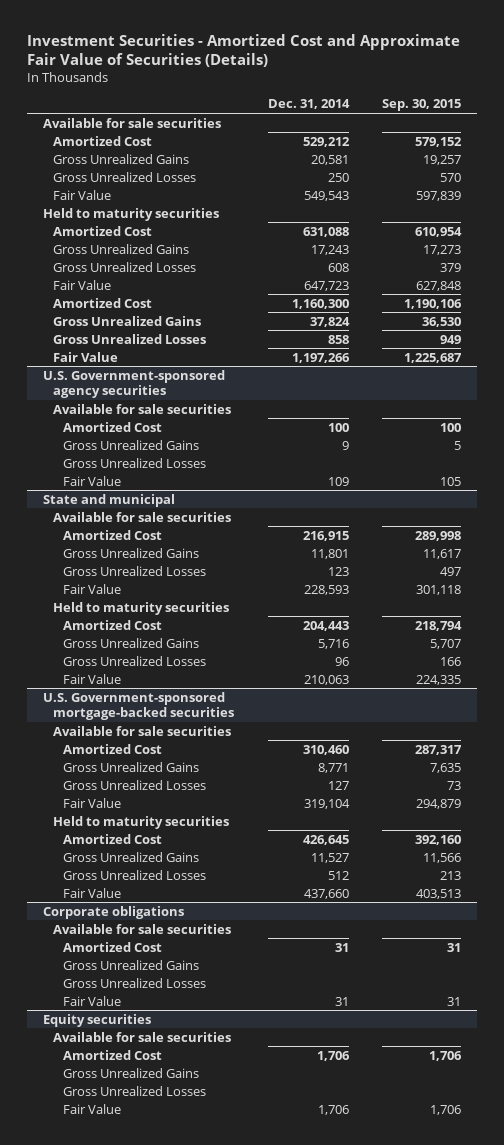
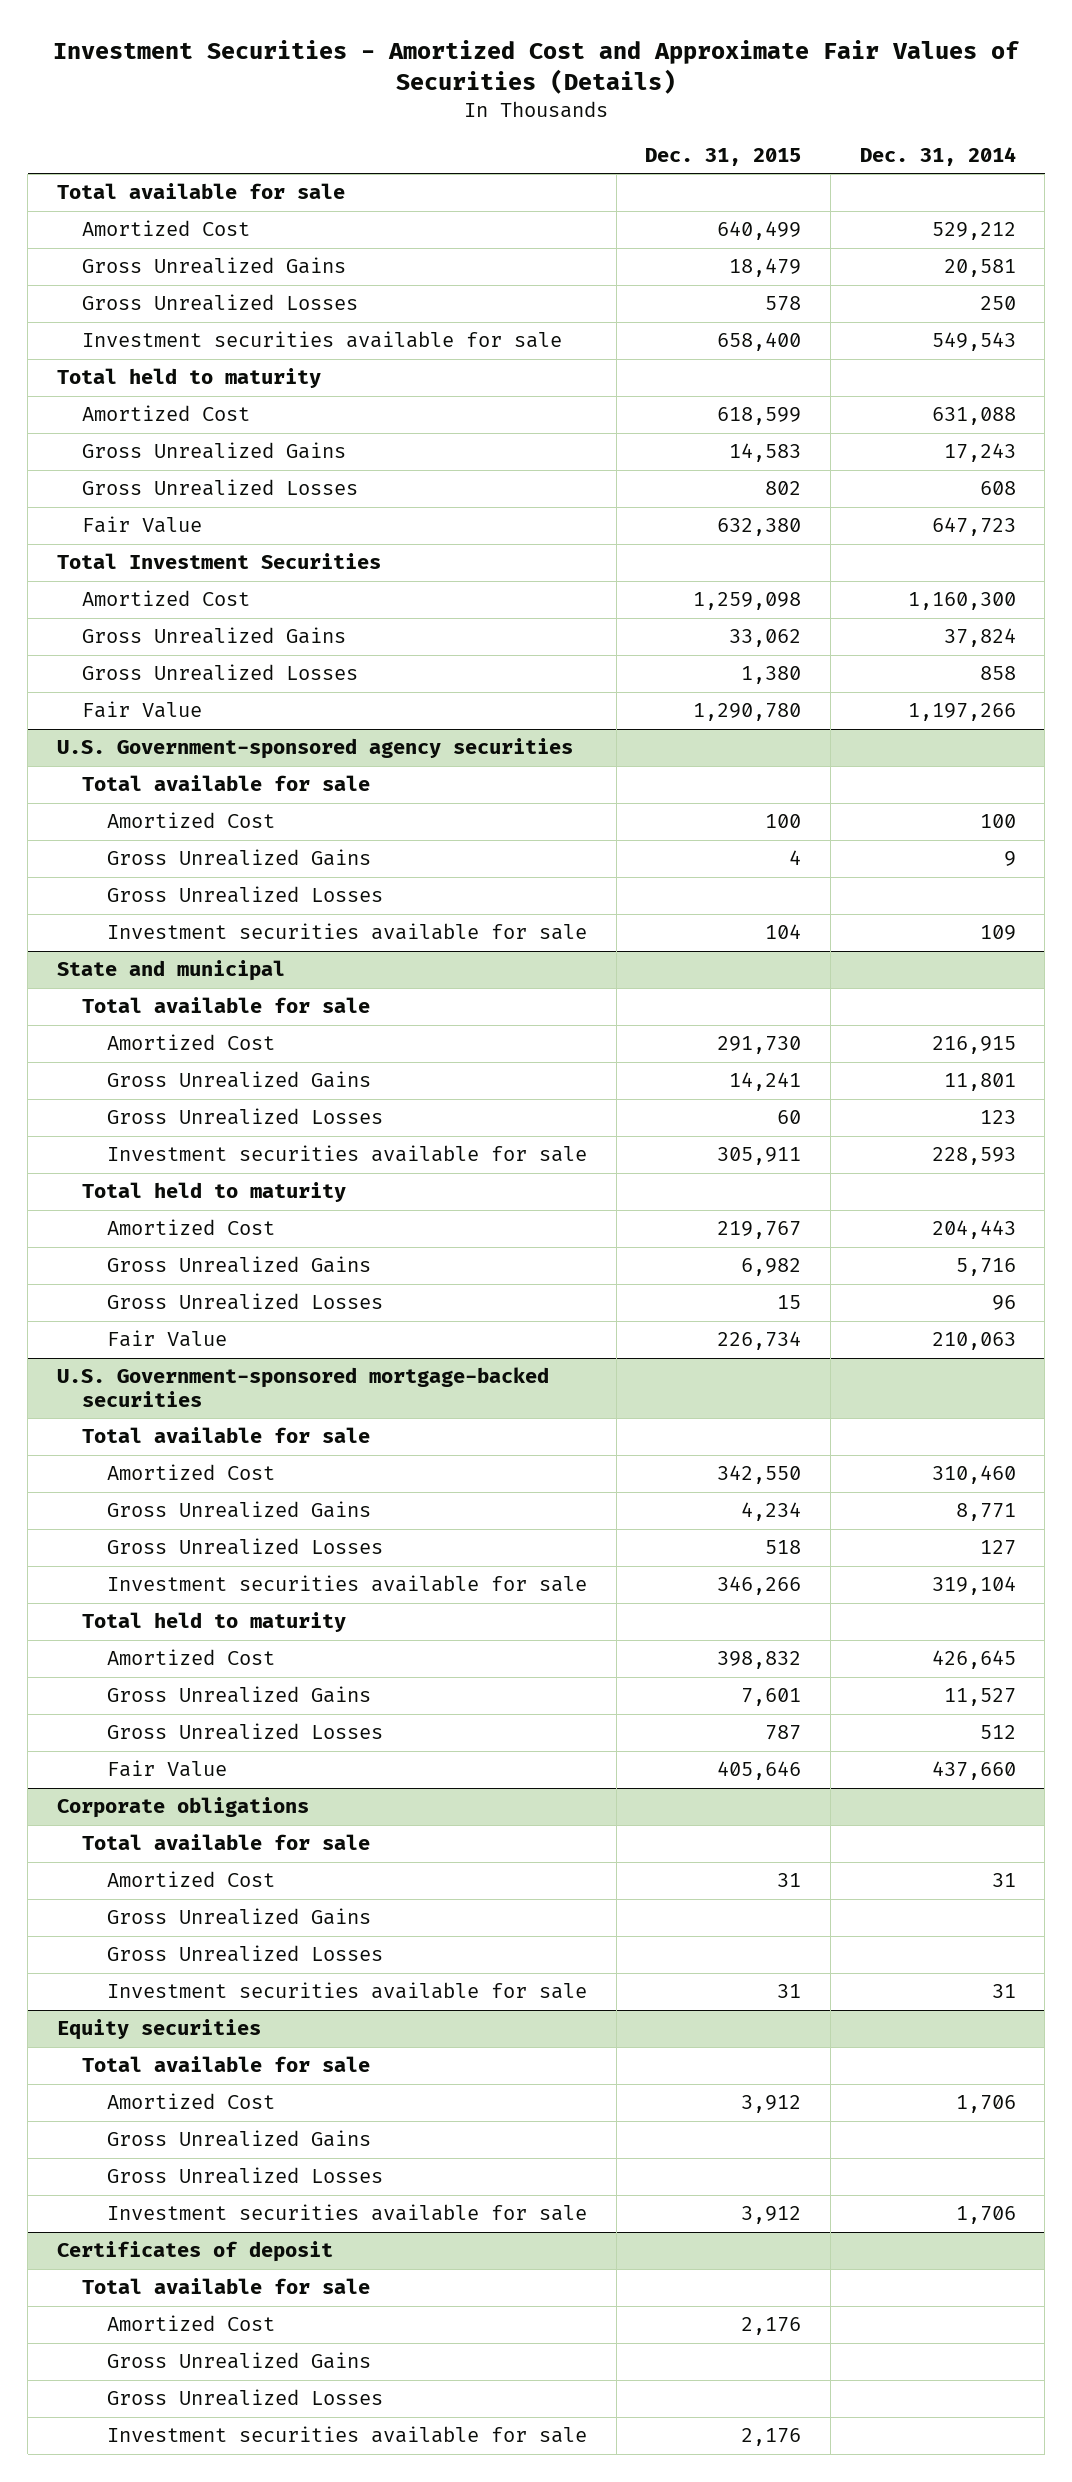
[26,34,460,68] Investment Securities - Amortized Cost and Approximate Fair Value of Securities (Details) -> [53,39,1020,94] Investment Securities - Amortized Cost and Approximate Fair Values of Securities (Details)
[381,99,461,112] Sep. 30, 2015 -> none
none -> [645,147,802,166] Dec. 31, 2015
[43,117,222,128] Available for sale securities -> [56,183,345,200] Total available for sale
[53,189,112,200] Fair Value -> [82,331,563,349] Investment securities available for sale
[43,207,220,221] Held to maturity securities -> [56,368,321,389] Total held to maturity
none -> [56,553,381,570] Total Investment Securities
[53,403,232,414] Available for sale securities -> [82,775,371,792] Total available for sale
[62,475,121,486] Fair Value -> [107,923,588,941] Investment securities available for sale
[53,511,232,522] Available for sale securities -> [82,997,371,1014] Total available for sale
[62,583,121,594] Fair Value -> [107,1145,588,1163] Investment securities available for sale
[53,601,230,615] Held to maturity securities -> [82,1182,347,1203] Total held to maturity
[53,725,232,736] Available for sale securities -> [82,1427,371,1444] Total available for sale
[62,797,121,808] Fair Value -> [107,1575,588,1593] Investment securities available for sale
[53,815,230,829] Held to maturity securities -> [82,1612,347,1633] Total held to maturity
[53,923,232,934] Available for sale securities -> [82,1834,371,1851] Total available for sale
[62,995,121,1006] Fair Value -> [107,1982,588,2000] Investment securities available for sale
[53,1031,232,1042] Available for sale securities -> [82,2056,371,2073] Total available for sale
[62,1103,121,1114] Fair Value -> [107,2204,588,2222] Investment securities available for sale
none -> [56,2241,333,2263] Certificates of deposit
none -> [82,2278,371,2295] Total available for sale
none -> [107,2315,276,2332] Amortized Cost
none -> [107,2352,372,2370] Gross Unrealized Gains
none -> [107,2389,384,2407] Gross Unrealized Losses
none -> [107,2426,588,2444] Investment securities available for sale

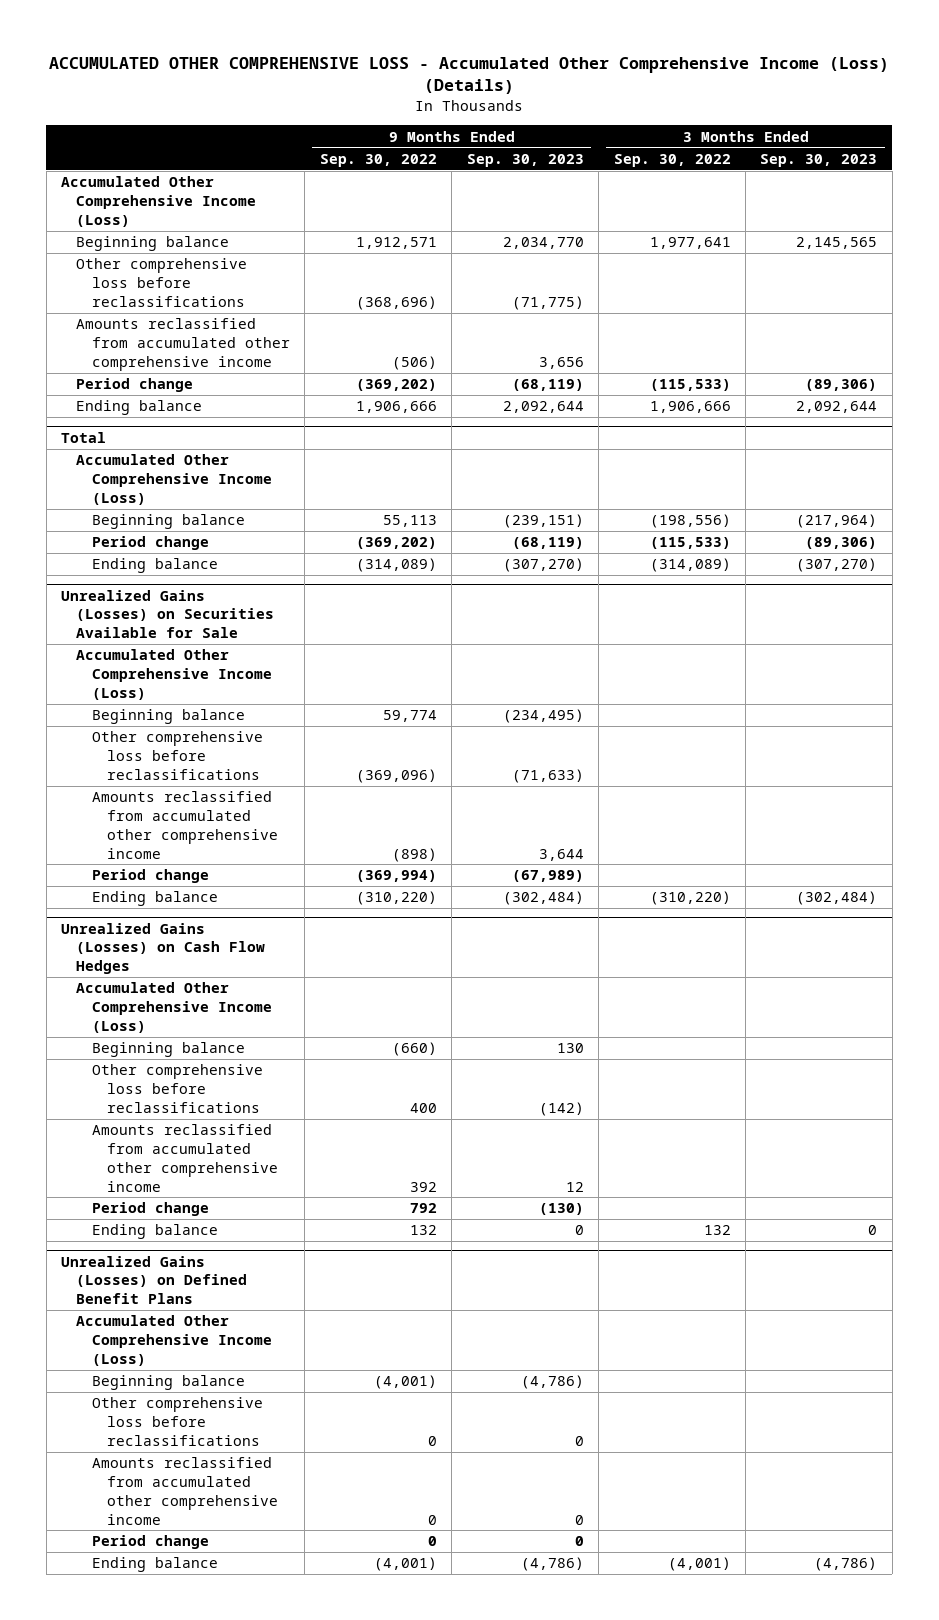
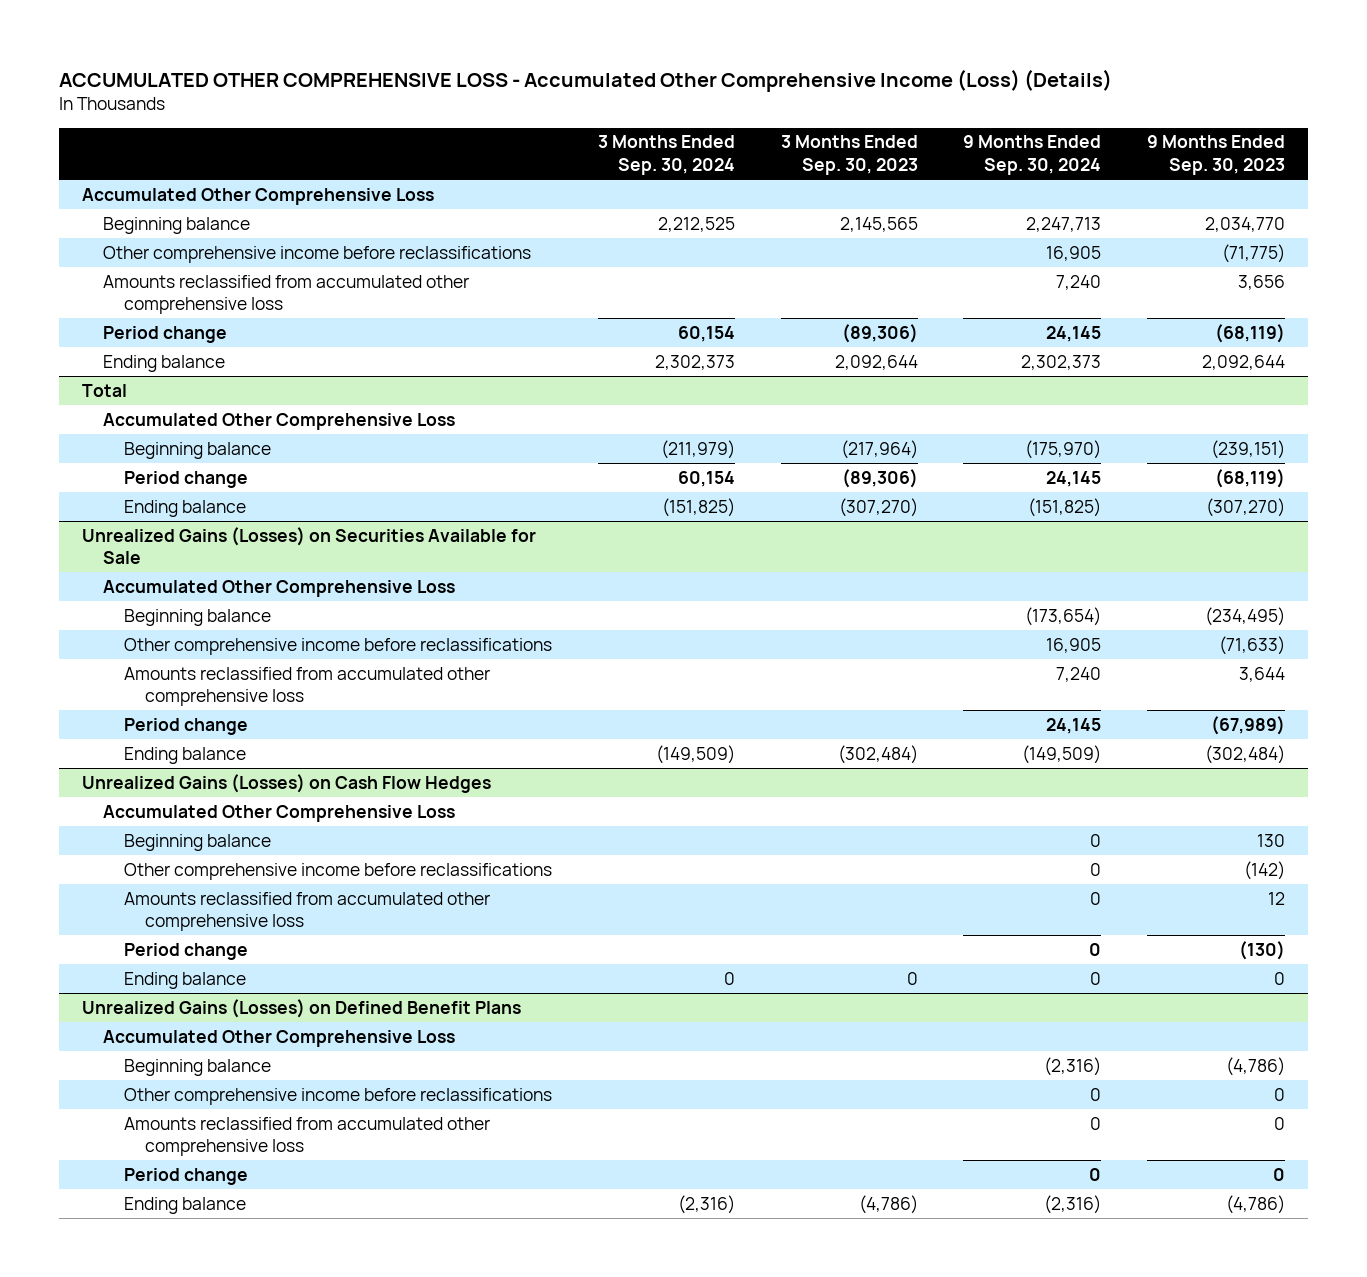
[319,154,437,168] Sep. 30, 2022 -> none
[613,154,731,168] Sep. 30, 2022 -> none
none -> [597,135,735,176] 3 Months Ended Sep. 30, 2024
none -> [963,135,1102,176] 9 Months Ended Sep. 30, 2024
[61,176,257,227] Accumulated Other Comprehensive Income (Loss) -> [82,187,435,205] Accumulated Other Comprehensive Loss
[76,258,248,307] Other comprehensive loss before reclassifications -> [103,245,532,263] Other comprehensive income before reclassifications
[76,318,290,371] Amounts reclassified from accumulated other comprehensive income -> [103,274,470,315] Amounts reclassified from accumulated other comprehensive loss
[76,454,272,505] Accumulated Other Comprehensive Income (Loss) -> [103,412,456,430] Accumulated Other Comprehensive Loss
[76,649,272,700] Accumulated Other Comprehensive Income (Loss) -> [103,579,456,597] Accumulated Other Comprehensive Loss
[91,731,263,780] Other comprehensive loss before reclassifications -> [124,637,553,655] Other comprehensive income before reclassifications
[91,791,279,859] Amounts reclassified from accumulated other comprehensive income -> [124,666,491,707] Amounts reclassified from accumulated other comprehensive loss
[76,982,272,1033] Accumulated Other Comprehensive Income (Loss) -> [103,804,456,822] Accumulated Other Comprehensive Loss
[91,1064,263,1113] Other comprehensive loss before reclassifications -> [124,862,553,880] Other comprehensive income before reclassifications
[91,1124,279,1192] Amounts reclassified from accumulated other comprehensive income -> [124,891,491,932] Amounts reclassified from accumulated other comprehensive loss
[76,1315,272,1366] Accumulated Other Comprehensive Income (Loss) -> [103,1029,456,1047] Accumulated Other Comprehensive Loss
[91,1397,263,1446] Other comprehensive loss before reclassifications -> [124,1087,553,1105] Other comprehensive income before reclassifications
[91,1457,279,1525] Amounts reclassified from accumulated other comprehensive income -> [124,1116,491,1157] Amounts reclassified from accumulated other comprehensive loss

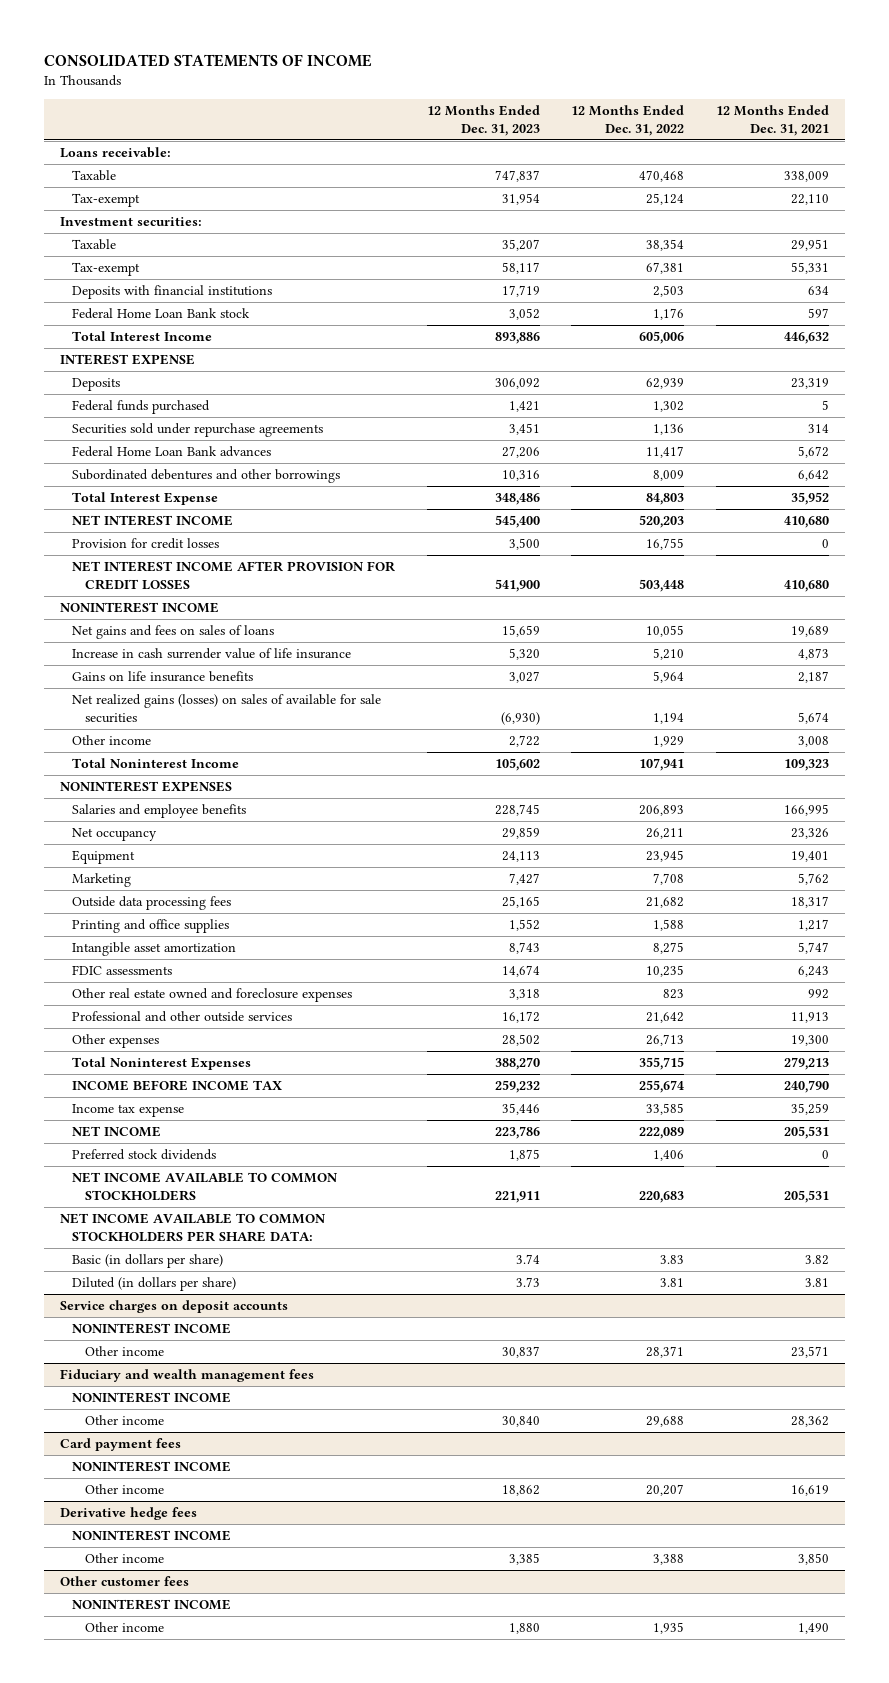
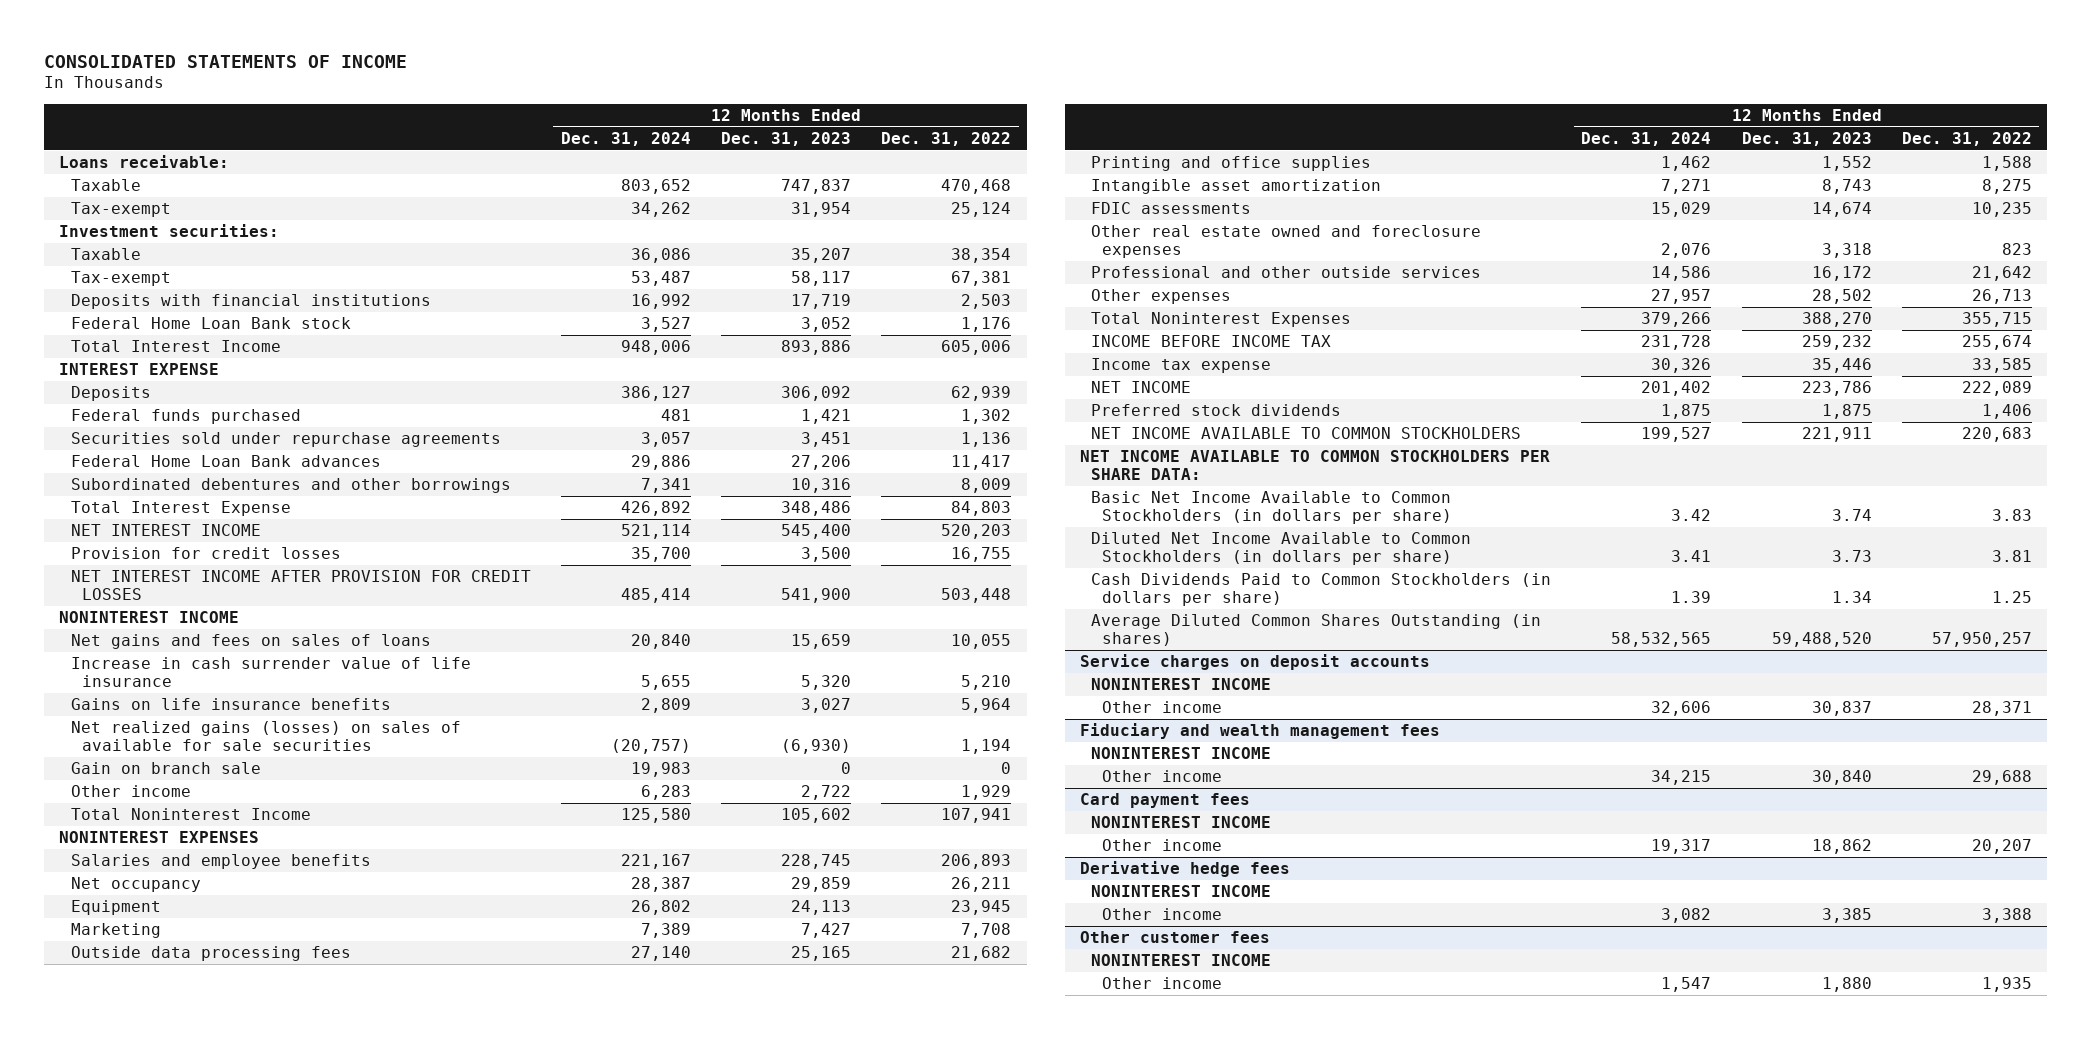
[715,104,829,136] 12 Months Ended Dec. 31, 2021 -> none
none -> [560,131,691,146] Dec. 31, 2024
none -> [70,762,261,775] Gain on branch sale
[72,1254,224,1269] Basic (in dollars per share) -> [1091,491,1453,525] Basic Net Income Available to Common Stockholders (in dollars per share)
[72,1277,237,1292] Diluted (in dollars per share) -> [1091,532,1472,566] Diluted Net Income Available to Common Stockholders (in dollars per share)
none -> [1091,573,1552,607] Cash Dividends Paid to Common Stockholders (in dollars per share)
none -> [1091,614,1542,647] Average Diluted Common Shares Outstanding (in shares)

